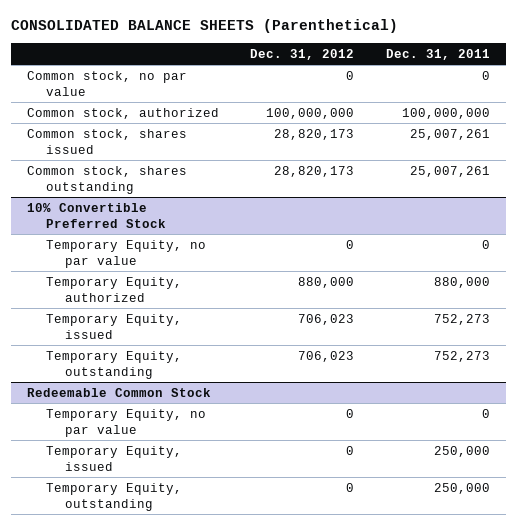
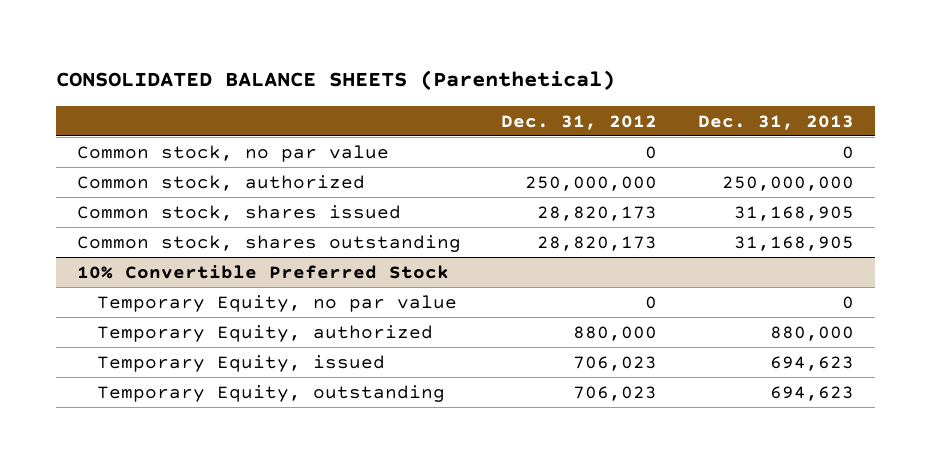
[386,48,491,60] Dec. 31, 2011 -> none
none -> [698,114,855,130] Dec. 31, 2013
[266,107,355,119] 100,000,000 -> [525,175,658,191] 250,000,000
[26,387,211,397] Redeemable Common Stock -> none
[45,408,206,437] Temporary Equity, no par value -> none
[45,445,182,471] Temporary Equity, issued -> none
[45,482,182,511] Temporary Equity, outstanding -> none

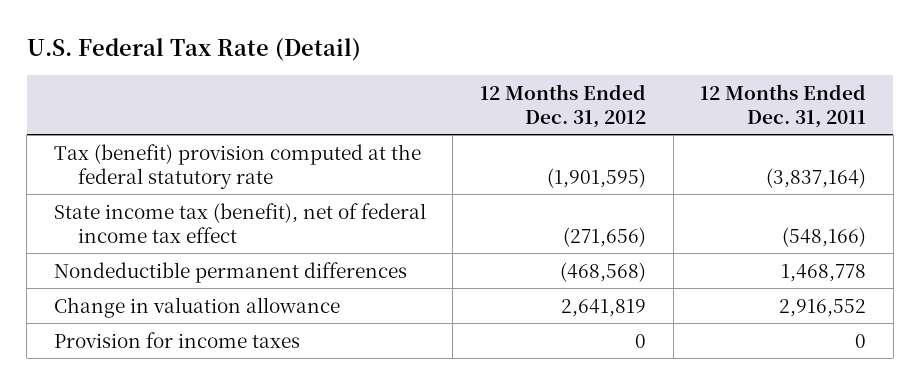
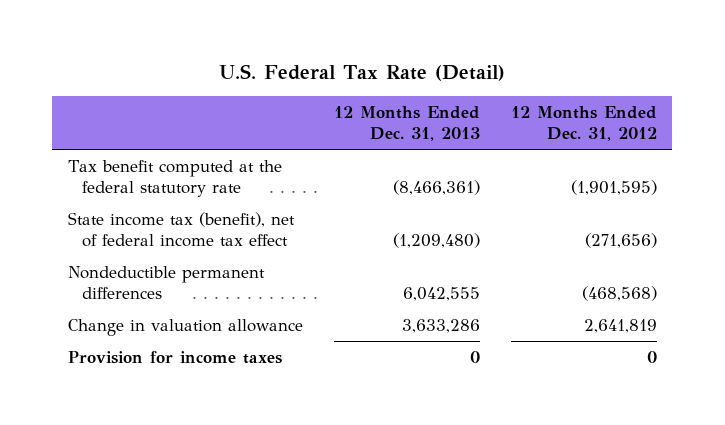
[700,83,867,128] 12 Months Ended Dec. 31, 2011 -> none
none -> [333,106,480,142] 12 Months Ended Dec. 31, 2013
[53,143,421,189] Tax (benefit) provision computed at the federal statutory rate -> [67,159,282,197] Tax benefit computed at the federal statutory rate

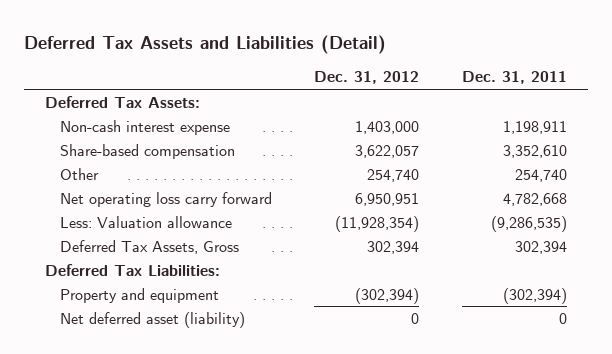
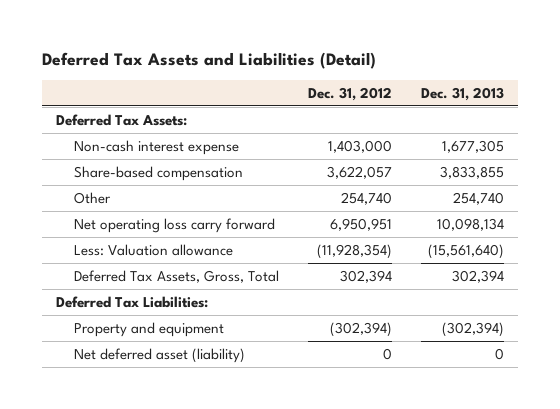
[461,71,567,85] Dec. 31, 2011 -> none
none -> [420,87,504,102] Dec. 31, 2013
[60,239,240,254] Deferred Tax Assets, Gross -> [74,269,280,283] Deferred Tax Assets, Gross, Total

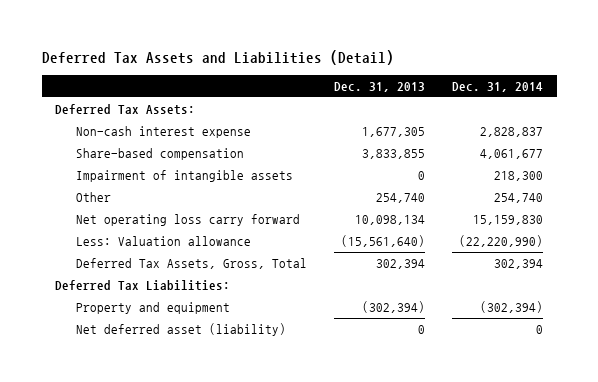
[308,87,393,102] Dec. 31, 2012 -> none
none -> [451,81,543,92] Dec. 31, 2014
none -> [75,170,293,183] Impairment of intangible assets

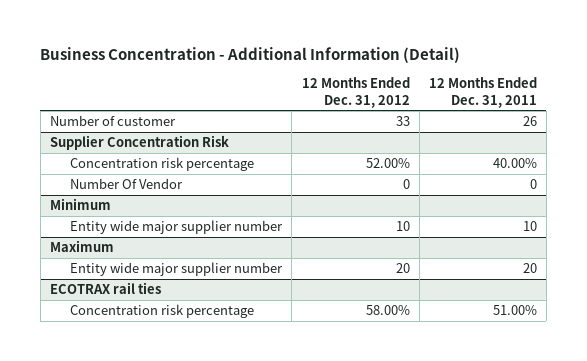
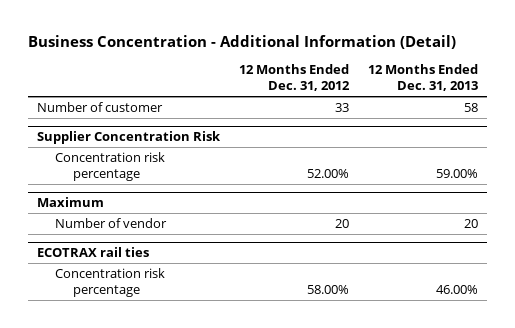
[428,77,537,108] 12 Months Ended Dec. 31, 2011 -> none
none -> [367,64,478,92] 12 Months Ended Dec. 31, 2013
[70,178,184,190] Number Of Vendor -> none
[49,198,111,211] Minimum -> none
[70,220,284,235] Entity wide major supplier number -> none
[70,262,284,277] Entity wide major supplier number -> none
none -> [54,217,167,228] Number of vendor

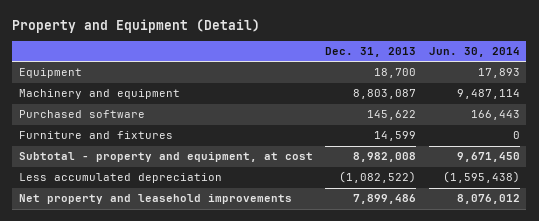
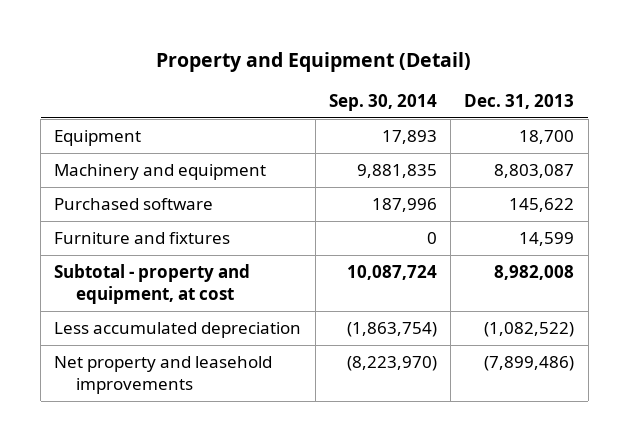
[429,47,521,58] Jun. 30, 2014 -> none
none -> [328,93,437,111] Sep. 30, 2014
[353,194,417,205] 7,899,486 -> [484,356,575,372] (7,899,486)

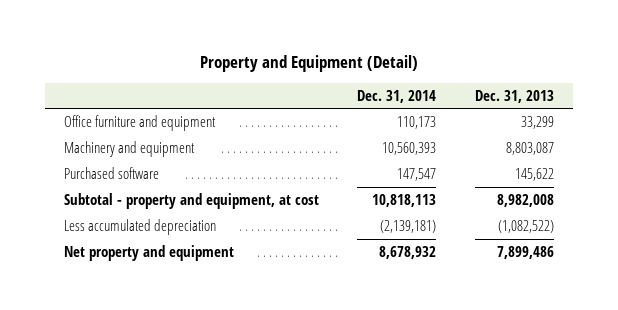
[328,93,437,111] Sep. 30, 2014 -> none
none -> [357,89,437,103] Dec. 31, 2014
[54,130,142,147] Equipment -> [63,115,216,132] Office furniture and equipment
[519,130,575,145] 18,700 -> [520,116,554,130] 33,299
[54,232,231,245] Furniture and fixtures -> none
[54,356,273,394] Net property and leasehold improvements -> [63,245,234,262] Net property and equipment
[484,356,575,372] (7,899,486) -> [496,246,554,260] 7,899,486

